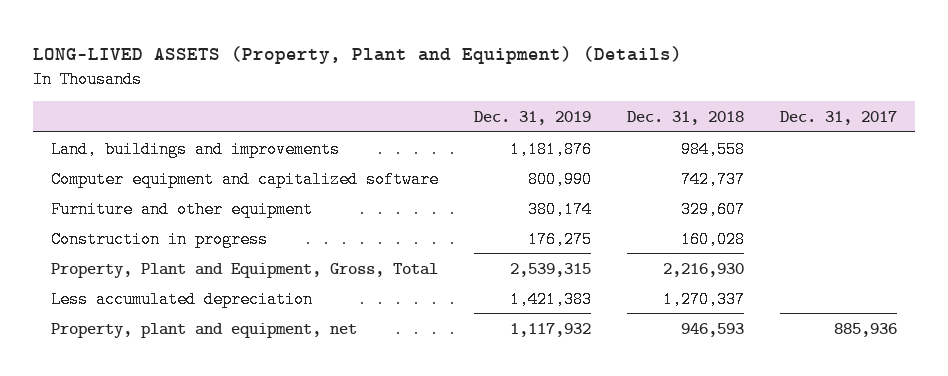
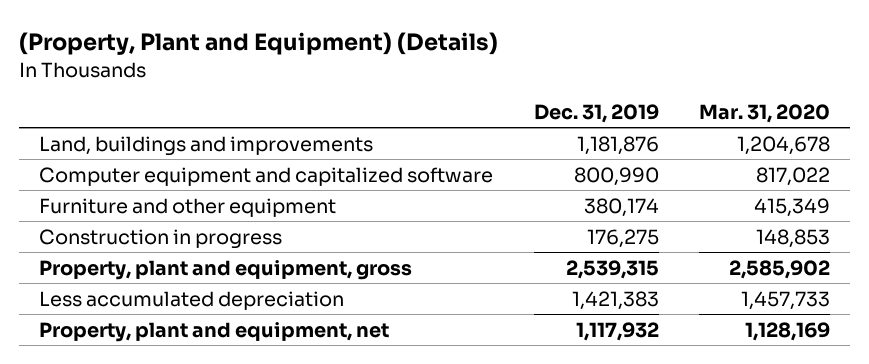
[33,46,683,65] LONG-LIVED ASSETS (Property, Plant and Equipment) (Details) -> [19,31,499,55] (Property, Plant and Equipment) (Details)
[627,110,745,125] Dec. 31, 2018 -> none
[780,110,898,125] Dec. 31, 2017 -> none
none -> [698,104,830,124] Mar. 31, 2020
[51,262,439,278] Property, Plant and Equipment, Gross, Total -> [39,259,413,280] Property, plant and equipment, gross

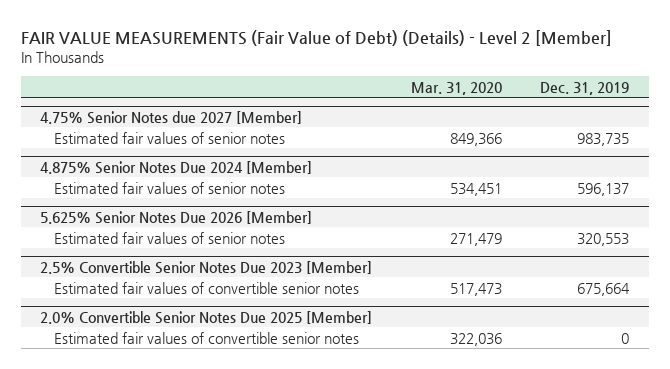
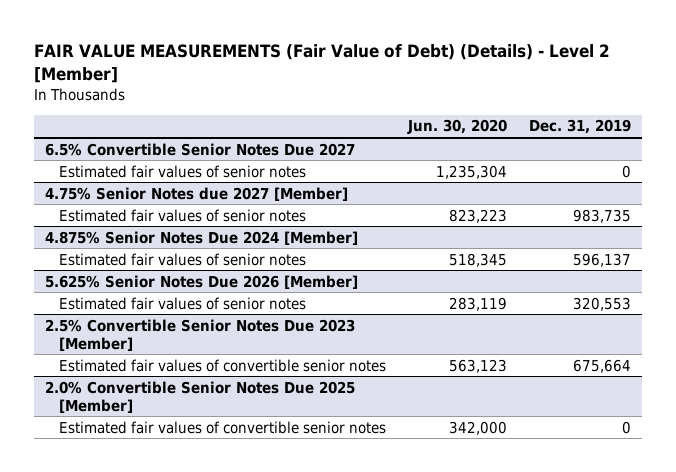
[410,81,502,95] Mar. 31, 2020 -> none
none -> [407,119,508,135] Jun. 30, 2020
none -> [44,142,355,156] 6.5% Convertible Senior Notes Due 2027
none -> [59,164,307,178] Estimated fair values of senior notes

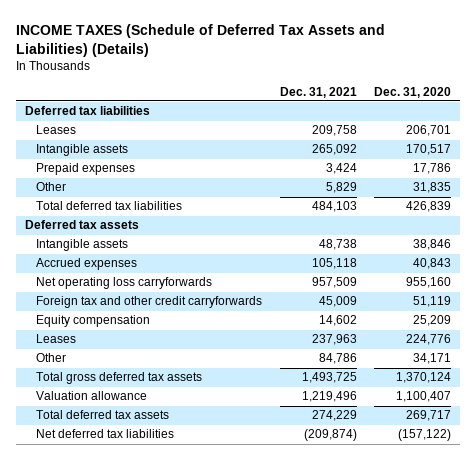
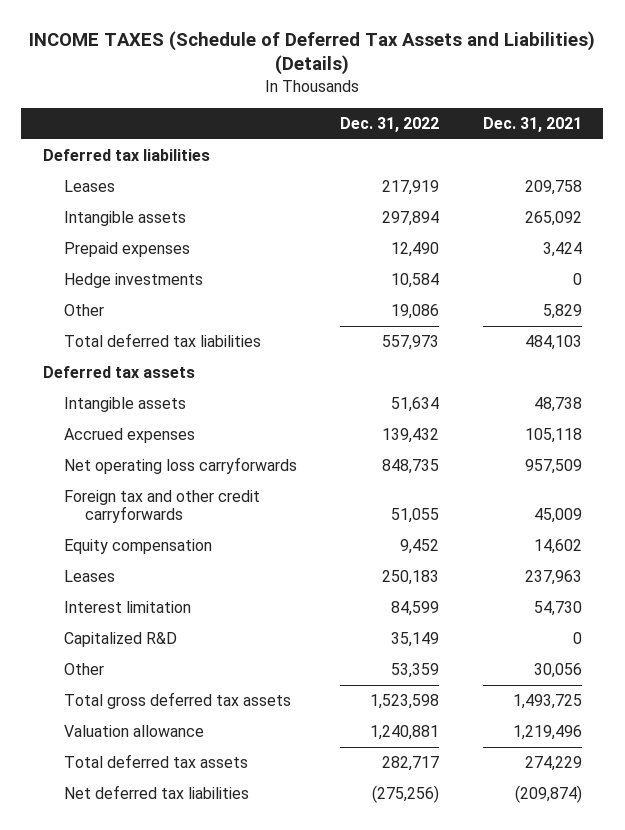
[374,86,452,98] Dec. 31, 2020 -> none
none -> [340,116,440,132] Dec. 31, 2022
none -> [63,273,203,289] Hedge investments
none -> [63,601,191,614] Interest limitation
none -> [63,632,177,648] Capitalized R&D
[318,353,357,365] 84,786 -> [533,663,582,679] 30,056

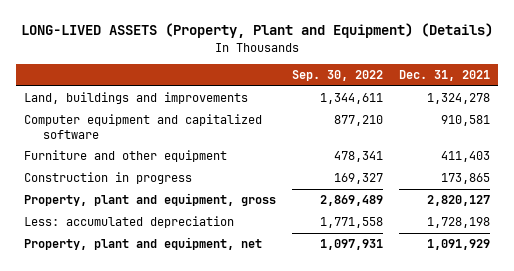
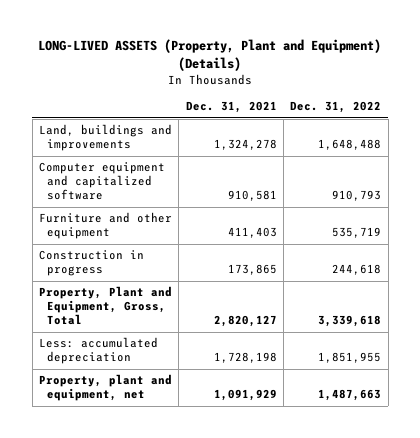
[292,70,384,82] Sep. 30, 2022 -> none
none -> [290,101,382,114] Dec. 31, 2022
[24,193,277,207] Property, plant and equipment, gross -> [39,286,173,326] Property, Plant and Equipment, Gross, Total

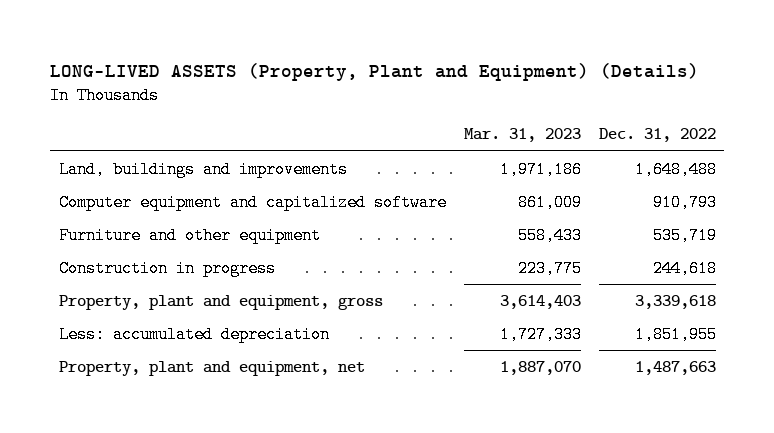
[185,101,277,114] Dec. 31, 2021 -> none
none -> [463,128,581,143] Mar. 31, 2023
[39,286,173,326] Property, Plant and Equipment, Gross, Total -> [58,294,383,310] Property, plant and equipment, gross

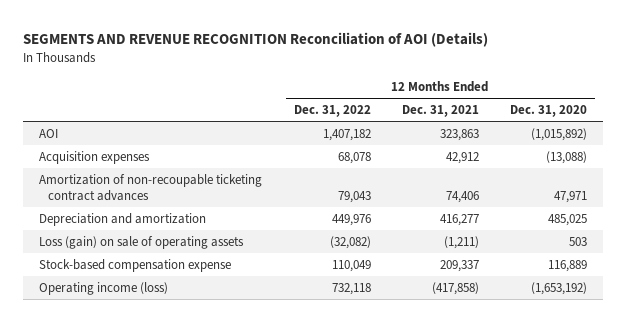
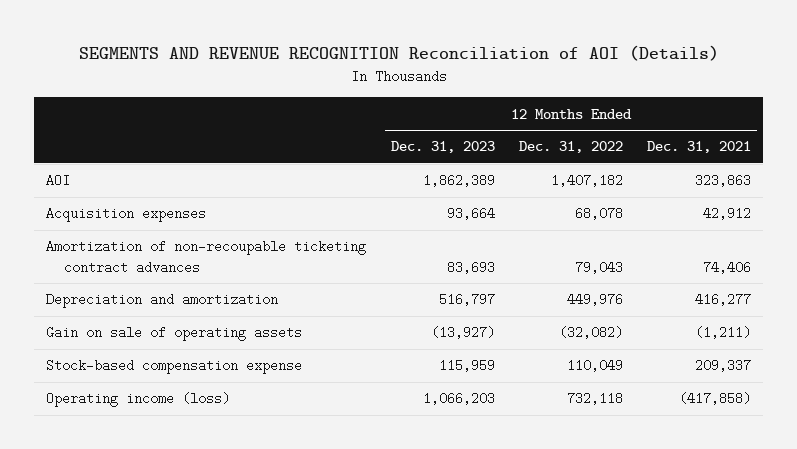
[510,105,588,118] Dec. 31, 2020 -> none
none -> [390,141,495,154] Dec. 31, 2023
[39,235,245,249] Loss (gain) on sale of operating assets -> [46,326,303,342] Gain on sale of operating assets

